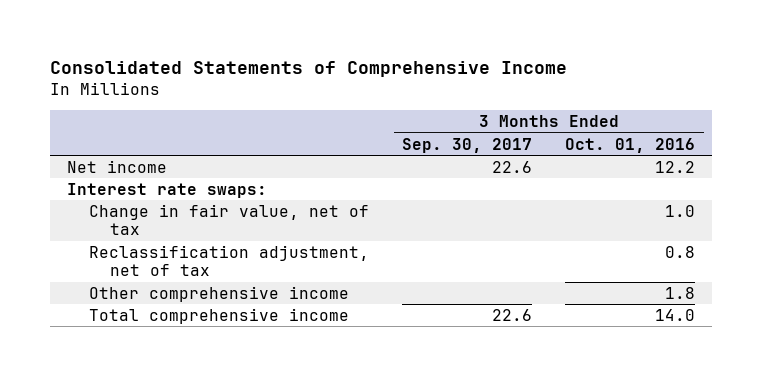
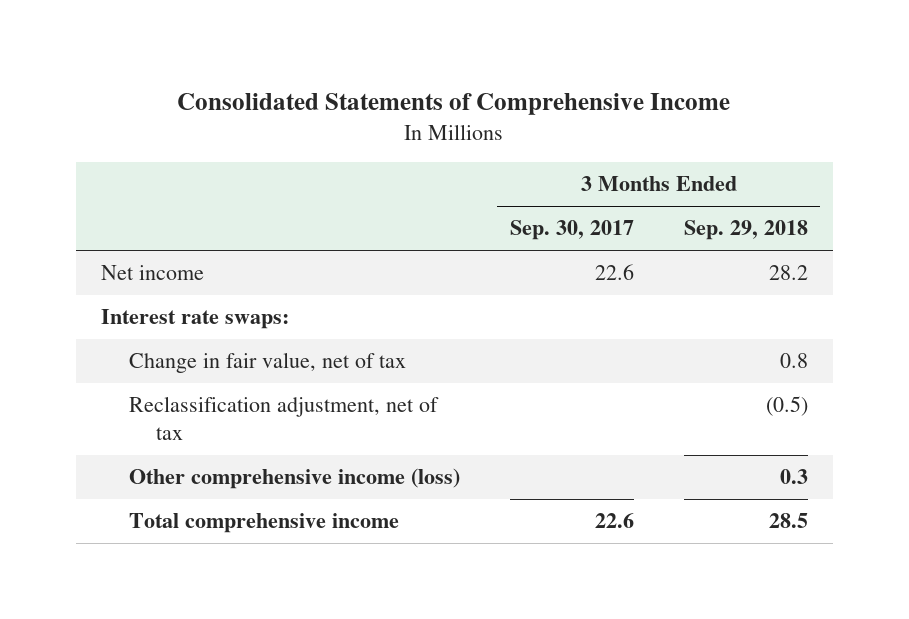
[565,137,696,153] Oct. 01, 2016 -> none
none -> [683,220,808,241] Sep. 29, 2018
[88,285,349,302] Other comprehensive income -> [128,468,460,490] Other comprehensive income (loss)

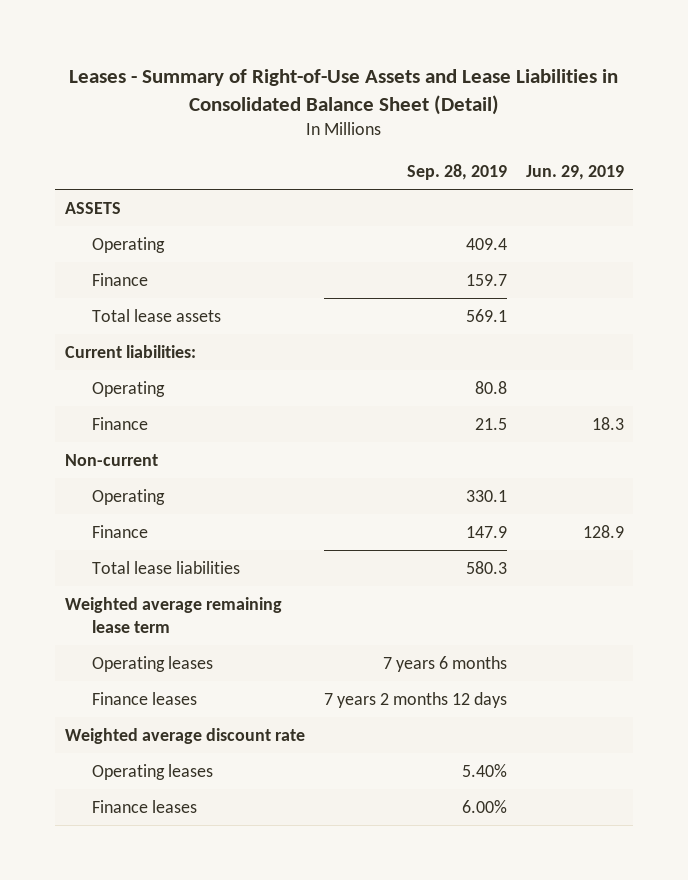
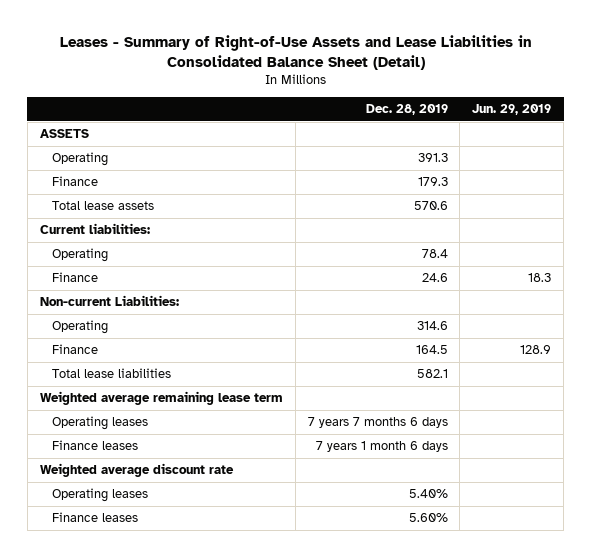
[406,164,507,181] Sep. 28, 2019 -> none
none -> [365,103,448,115] Dec. 28, 2019
[64,453,158,466] Non-current -> [39,295,179,307] Non-current Liabilities:

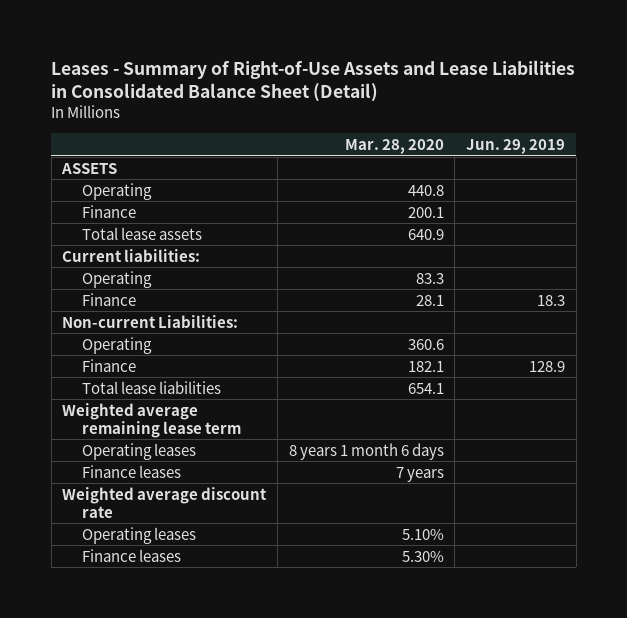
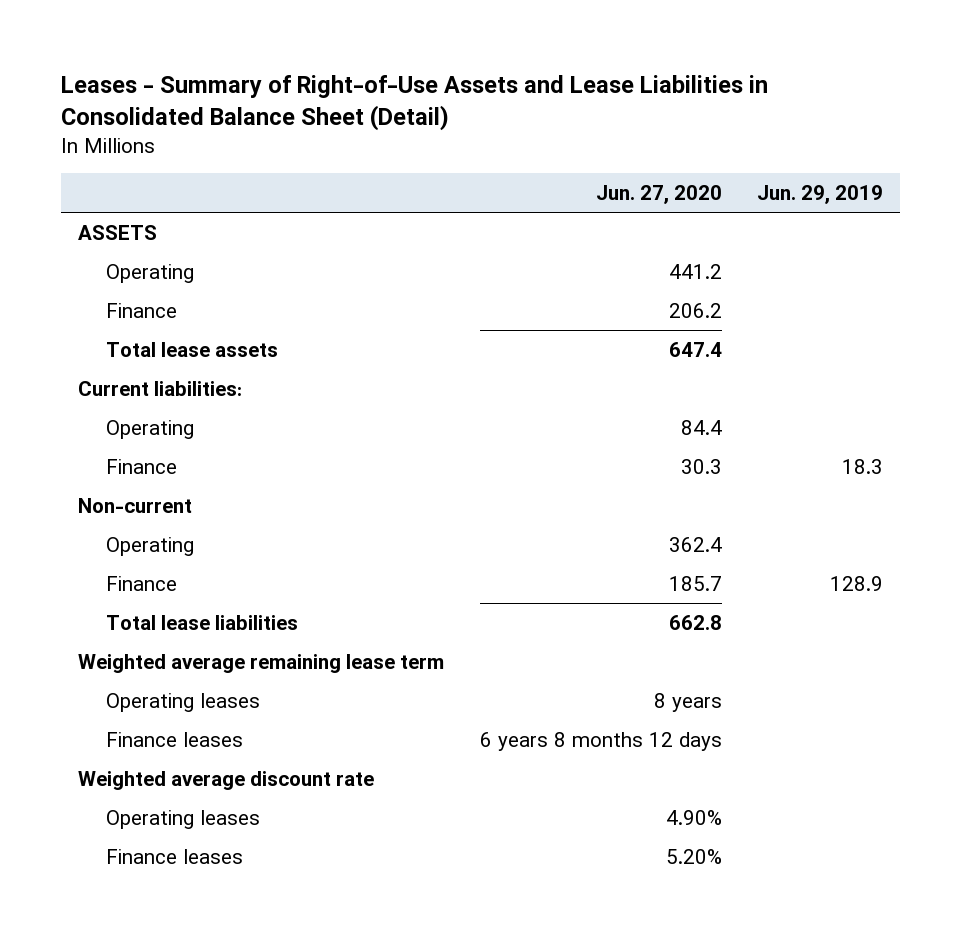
[344,139,444,155] Mar. 28, 2020 -> none
none -> [595,184,722,204] Jun. 27, 2020
[62,314,239,328] Non-current Liabilities: -> [78,497,193,513] Non-current

